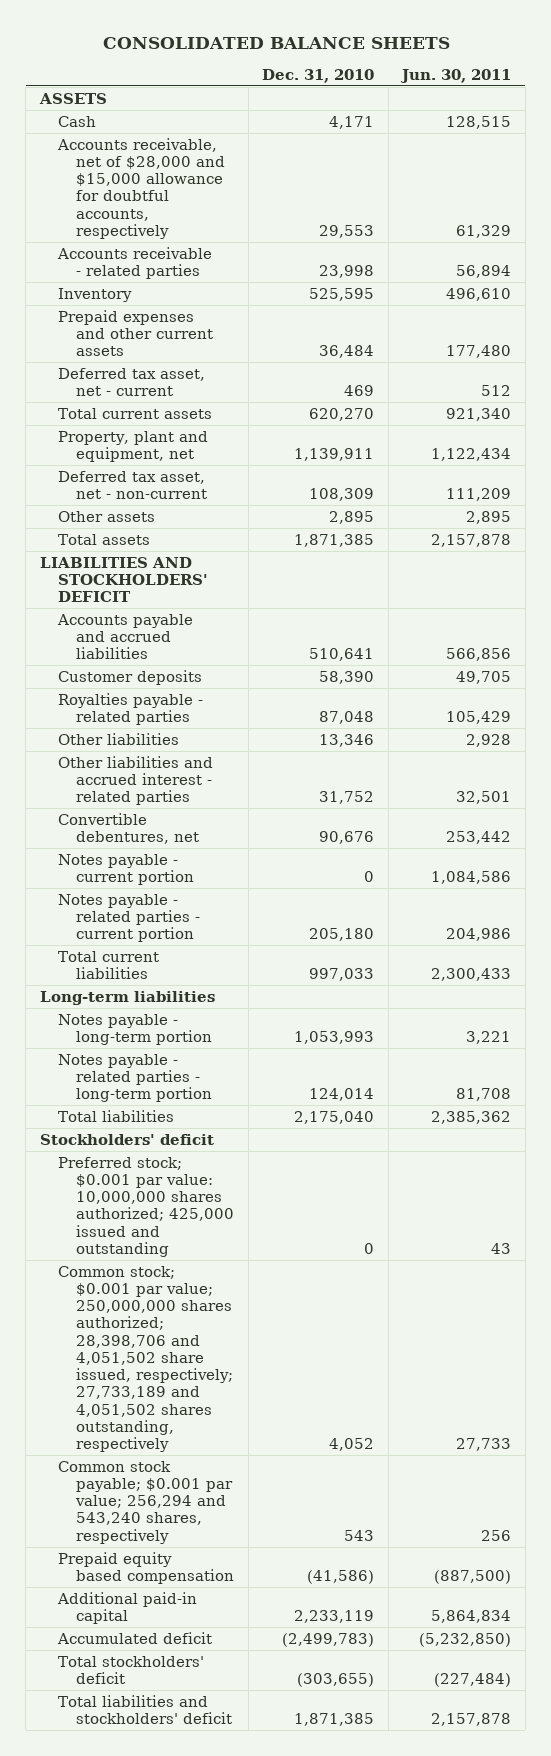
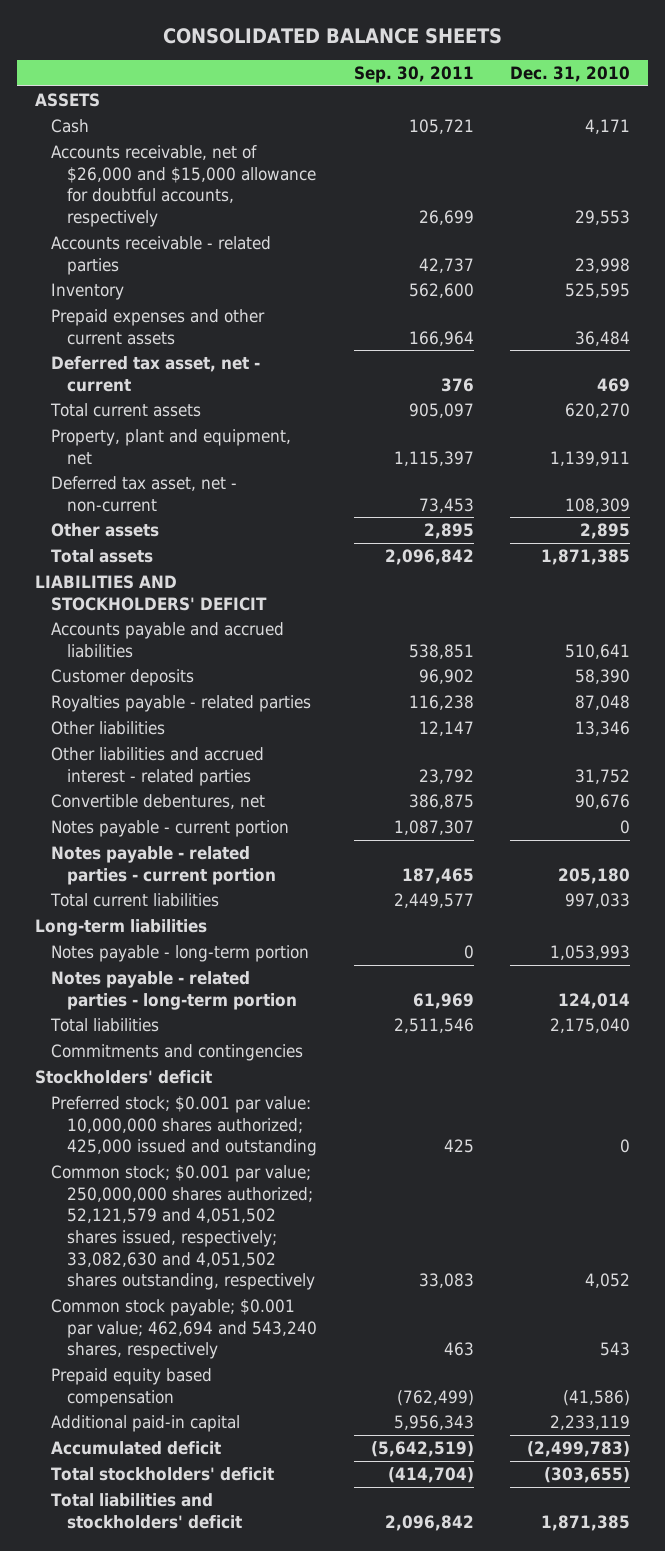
[400,68,512,83] Jun. 30, 2011 -> none
none -> [353,66,474,84] Sep. 30, 2011
[57,137,226,239] Accounts receivable, net of $28,000 and $15,000 allowance for doubtful accounts, respectively -> [51,145,317,227] Accounts receivable, net of $26,000 and $15,000 allowance for doubtful accounts, respectively
none -> [51,1044,304,1062] Commitments and contingencies
[58,1265,234,1453] Common stock; $0.001 par value; 250,000,000 shares authorized; 28,398,706 and 4,051,502 share issued, respectively; 27,733,189 and 4,051,502 shares outstanding, respectively -> [51,1165,316,1291] Common stock; $0.001 par value; 250,000,000 shares authorized; 52,121,579 and 4,051,502 shares issued, respectively; 33,082,630 and 4,051,502 shares outstanding, respectively
[58,1460,234,1544] Common stock payable; $0.001 par value; 256,294 and 543,240 shares, respectively -> [51,1299,318,1360] Common stock payable; $0.001 par value; 462,694 and 543,240 shares, respectively

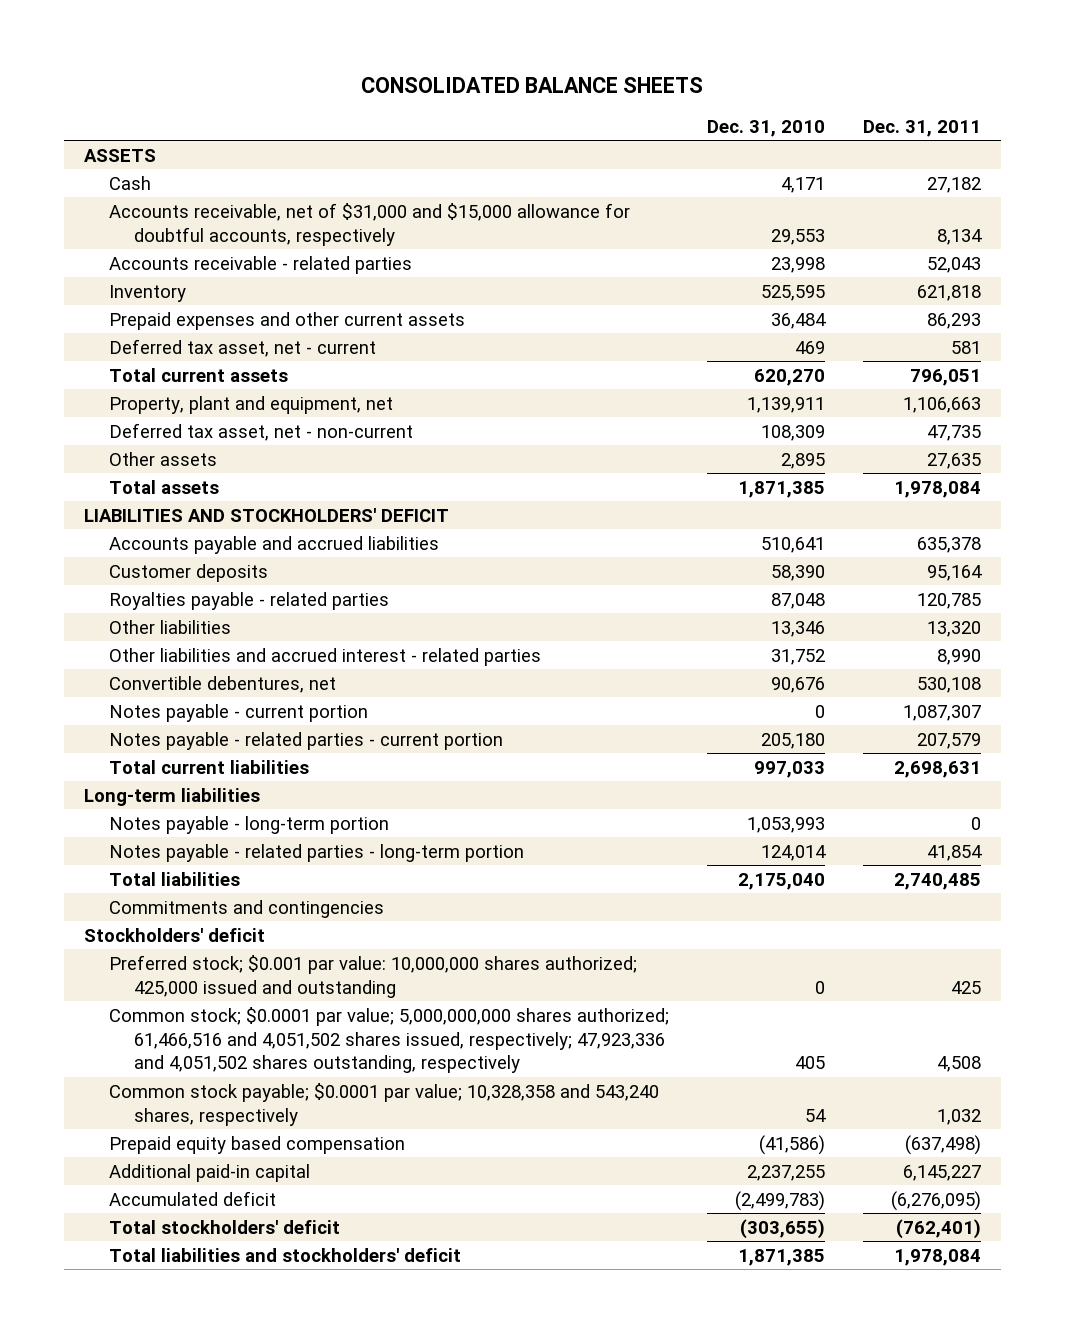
[353,66,474,84] Sep. 30, 2011 -> none
none -> [863,119,982,137] Dec. 31, 2011
[51,145,317,227] Accounts receivable, net of $26,000 and $15,000 allowance for doubtful accounts, respectively -> [108,202,630,246] Accounts receivable, net of $31,000 and $15,000 allowance for doubtful accounts, respectively
[51,1165,316,1291] Common stock; $0.001 par value; 250,000,000 shares authorized; 52,121,579 and 4,051,502 shares issued, respectively; 33,082,630 and 4,051,502 shares outstanding, respectively -> [108,1006,669,1074] Common stock; $0.0001 par value; 5,000,000,000 shares authorized; 61,466,516 and 4,051,502 shares issued, respectively; 47,923,336 and 4,051,502 shares outstanding, respectively
[584,1273,630,1289] 4,052 -> [794,1056,825,1070] 405
[51,1299,318,1360] Common stock payable; $0.001 par value; 462,694 and 543,240 shares, respectively -> [108,1082,659,1126] Common stock payable; $0.0001 par value; 10,328,358 and 543,240 shares, respectively
[599,1342,630,1357] 543 -> [804,1108,826,1122] 54
[549,1415,630,1431] 2,233,119 -> [746,1164,825,1181] 2,237,255

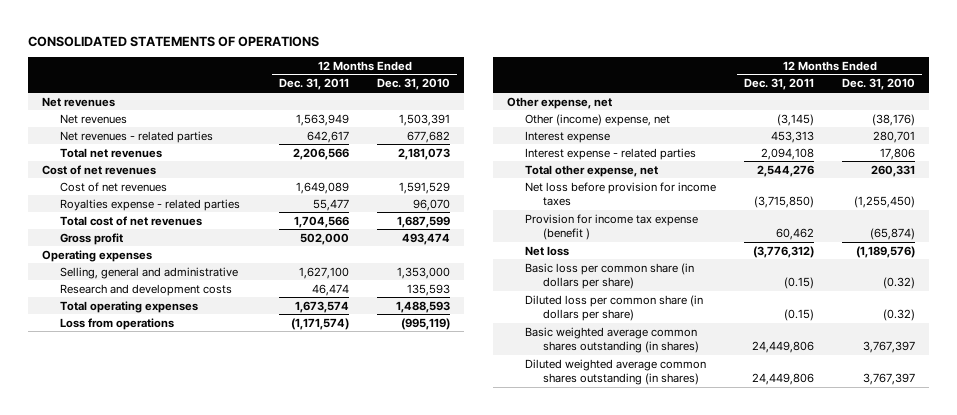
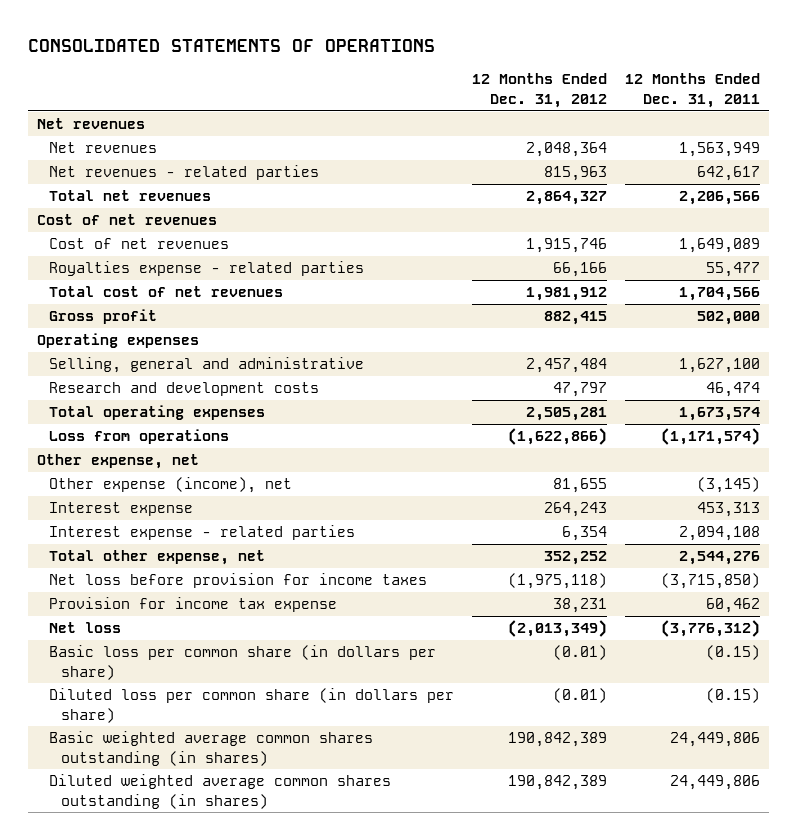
[377,78,451,91] Dec. 31, 2010 -> none
none -> [472,73,608,109] 12 Months Ended Dec. 31, 2012
[524,113,670,126] Other (income) expense, net -> [49,477,293,494] Other expense (income), net
[524,213,698,241] Provision for income tax expense (benefit ) -> [49,597,338,613] Provision for income tax expense

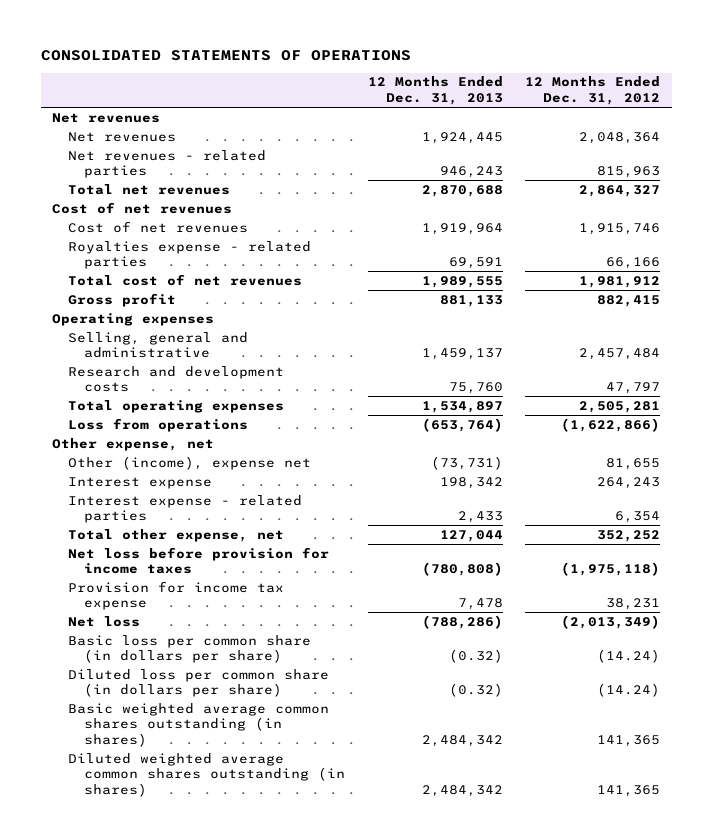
[625,73,761,109] 12 Months Ended Dec. 31, 2011 -> none
none -> [367,76,503,105] 12 Months Ended Dec. 31, 2013
[49,477,293,494] Other expense (income), net -> [68,455,312,470] Other (income), expense net
[553,645,608,661] (0.01) -> [597,649,661,664] (14.24)
[553,688,608,704] (0.01) -> [597,683,661,698] (14.24)
[508,732,608,748] 190,842,389 -> [597,735,661,748] 141,365
[508,775,608,791] 190,842,389 -> [597,785,661,798] 141,365

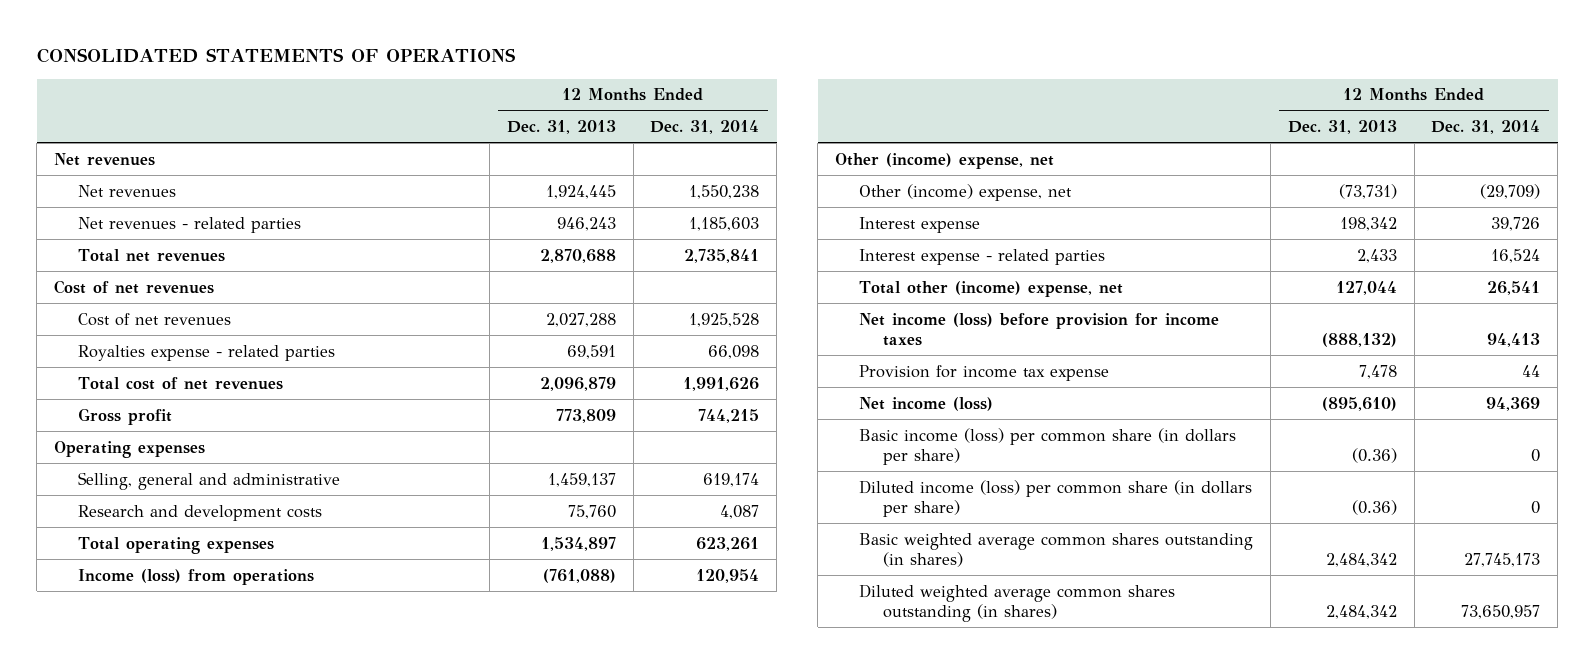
[525,76,661,105] 12 Months Ended Dec. 31, 2012 -> none
none -> [650,119,760,134] Dec. 31, 2014
[421,222,503,235] 1,919,964 -> [545,312,616,327] 2,027,288
[421,275,503,288] 1,989,555 -> [539,376,616,391] 2,096,879
[439,294,503,307] 881,133 -> [555,408,616,423] 773,809
[68,417,249,432] Loss from operations -> [78,568,315,585] Income (loss) from operations
[421,417,503,432] (653,764) -> [542,568,616,583] (761,088)
[52,437,215,451] Other expense, net -> [835,152,1055,169] Other (income) expense, net
[68,455,312,470] Other (income), expense net -> [859,183,1073,201] Other (income) expense, net
[68,528,285,542] Total other expense, net -> [859,280,1124,297] Total other (income) expense, net
[68,546,330,575] Net loss before provision for income taxes -> [859,312,1220,346] Net income (loss) before provision for income taxes
[421,562,503,577] (780,808) -> [1321,332,1397,347] (888,132)
[68,615,141,627] Net loss -> [859,396,994,411] Net income (loss)
[421,614,503,629] (788,286) -> [1321,396,1397,411] (895,610)
[68,634,312,664] Basic loss per common share (in dollars per share) -> [859,427,1237,465] Basic income (loss) per common share (in dollars per share)
[448,649,503,664] (0.32) -> [1351,447,1397,463] (0.36)
[68,668,330,698] Diluted loss per common share (in dollars per share) -> [859,479,1253,517] Diluted income (loss) per common share (in dollars per share)
[448,683,503,698] (0.32) -> [1351,499,1397,515] (0.36)

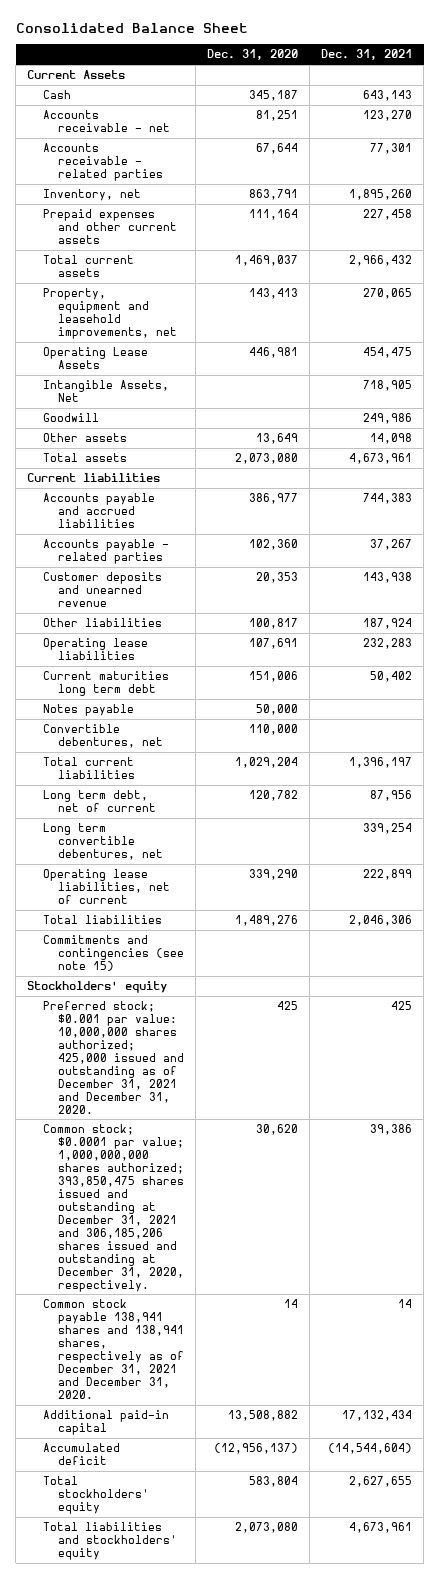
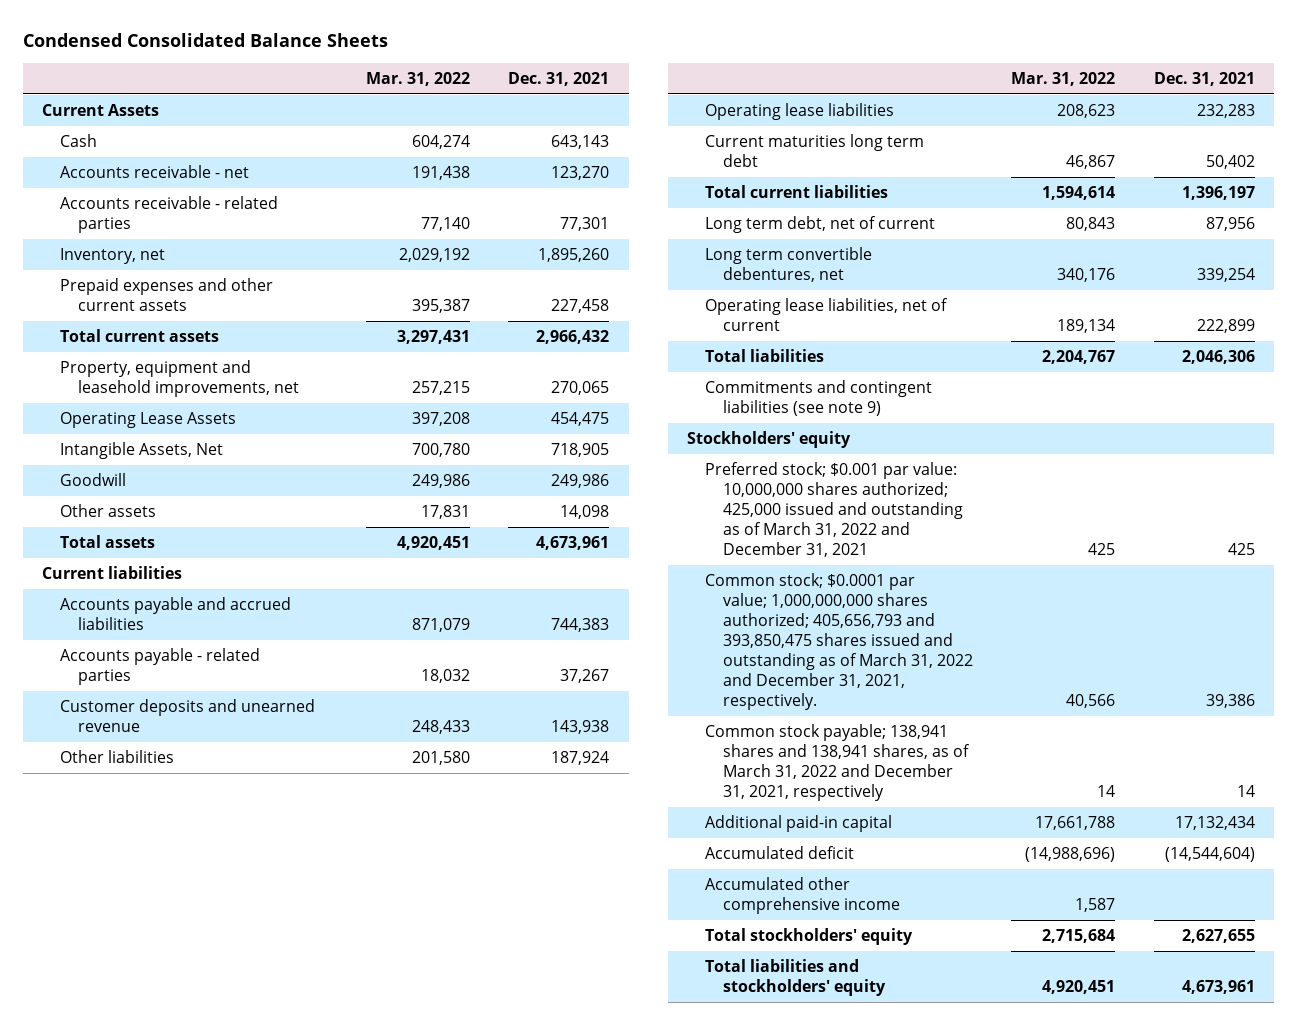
[15,23,248,34] Consolidated Balance Sheet -> [22,33,388,48] Condensed Consolidated Balance Sheets
[206,49,298,61] Dec. 31, 2020 -> none
none -> [366,71,471,86] Mar. 31, 2022
[42,704,134,717] Notes payable -> none
[42,724,163,749] Convertible debentures, net -> none
[42,935,184,972] Commitments and contingencies (see note 15) -> [705,380,933,417] Commitments and contingent liabilities (see note 9)
[42,1001,184,1114] Preferred stock; $0.001 par value: 10,000,000 shares authorized; 425,000 issued and outstanding as of December 31, 2021 and December 31, 2020. -> [705,462,964,558] Preferred stock; $0.001 par value: 10,000,000 shares authorized; 425,000 issued and outstanding as of March 31, 2022 and December 31, 2021
[42,1124,184,1292] Common stock; $0.0001 par value; 1,000,000,000 shares authorized; 393,850,475 shares issued and outstanding at December 31, 2021 and 306,185,206 shares issued and outstanding at December 31, 2020, respectively. -> [705,573,974,711] Common stock; $0.0001 par value; 1,000,000,000 shares authorized; 405,656,793 and 393,850,475 shares issued and outstanding as of March 31, 2022 and December 31, 2021, respectively.
[42,1299,184,1399] Common stock payable 138,941 shares and 138,941 shares, respectively as of December 31, 2021 and December 31, 2020. -> [705,724,971,802] Common stock payable; 138,941 shares and 138,941 shares, as of March 31, 2022 and December 31, 2021, respectively
none -> [705,877,901,915] Accumulated other comprehensive income

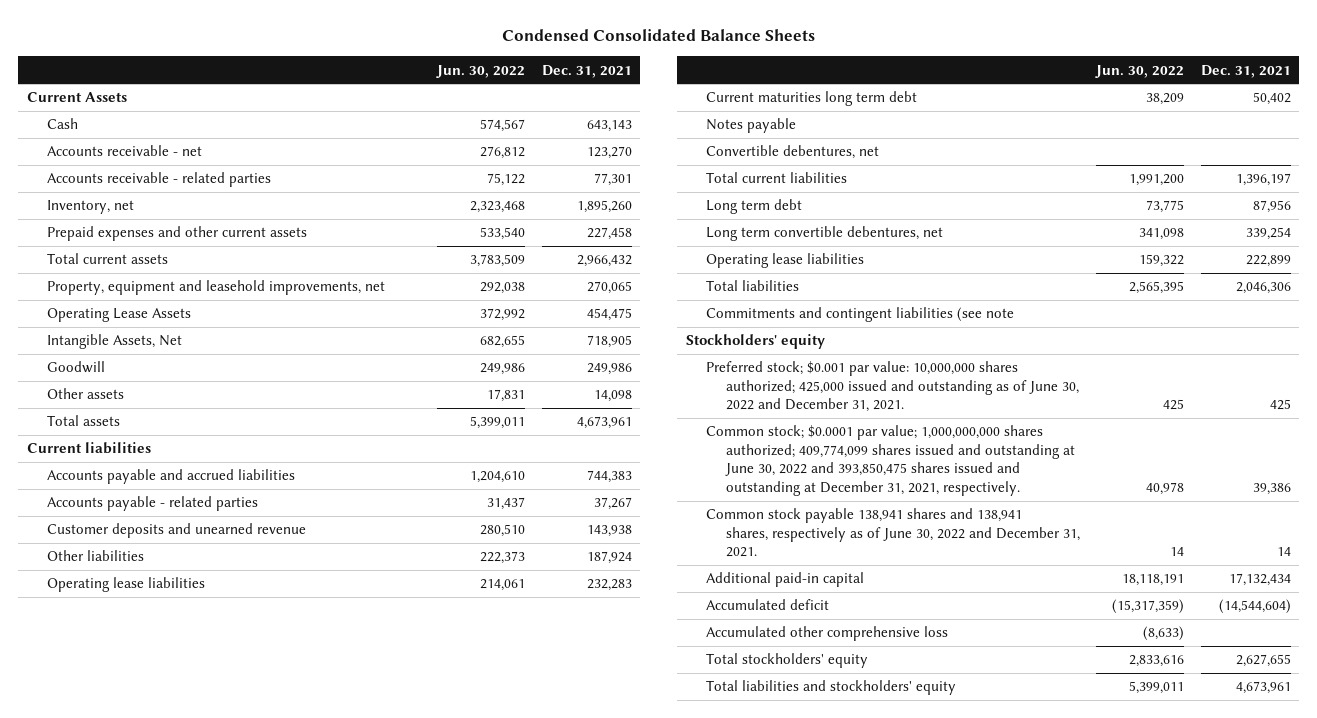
[366,71,471,86] Mar. 31, 2022 -> none
none -> [436,64,526,78] Jun. 30, 2022
none -> [705,118,796,134] Notes payable
none -> [705,145,879,160] Convertible debentures, net
[705,216,936,234] Long term debt, net of current -> [705,199,802,215] Long term debt
[705,298,949,332] Operating lease liabilities, net of current -> [705,253,864,269] Operating lease liabilities
[705,380,933,417] Commitments and contingent liabilities (see note 9) -> [705,307,1014,323] Commitments and contingent liabilities (see note
[705,462,964,558] Preferred stock; $0.001 par value: 10,000,000 shares authorized; 425,000 issued and outstanding as of March 31, 2022 and December 31, 2021 -> [705,361,1079,413] Preferred stock; $0.001 par value: 10,000,000 shares authorized; 425,000 issued and outstanding as of June 30, 2022 and December 31, 2021.
[705,573,974,711] Common stock; $0.0001 par value; 1,000,000,000 shares authorized; 405,656,793 and 393,850,475 shares issued and outstanding as of March 31, 2022 and December 31, 2021, respectively. -> [705,425,1075,496] Common stock; $0.0001 par value; 1,000,000,000 shares authorized; 409,774,099 shares issued and outstanding at June 30, 2022 and 393,850,475 shares issued and outstanding at December 31, 2021, respectively.
[705,724,971,802] Common stock payable; 138,941 shares and 138,941 shares, as of March 31, 2022 and December 31, 2021, respectively -> [705,508,1080,558] Common stock payable 138,941 shares and 138,941 shares, respectively as of June 30, 2022 and December 31, 2021.
[705,877,901,915] Accumulated other comprehensive income -> [705,626,948,642] Accumulated other comprehensive loss

